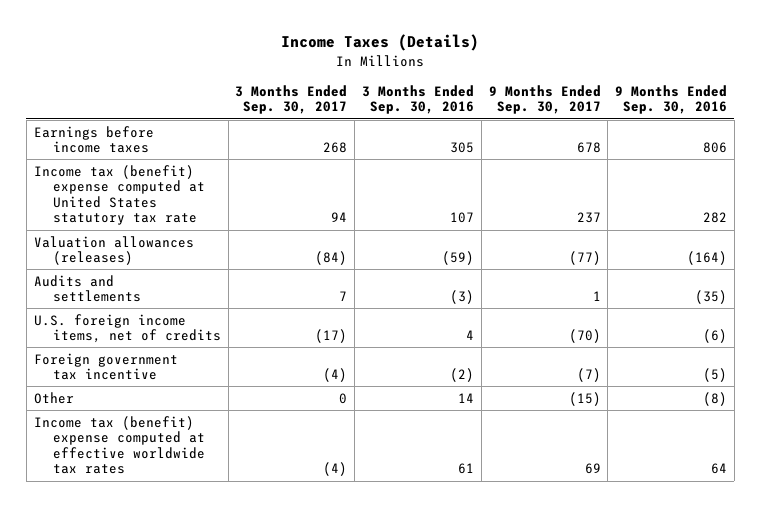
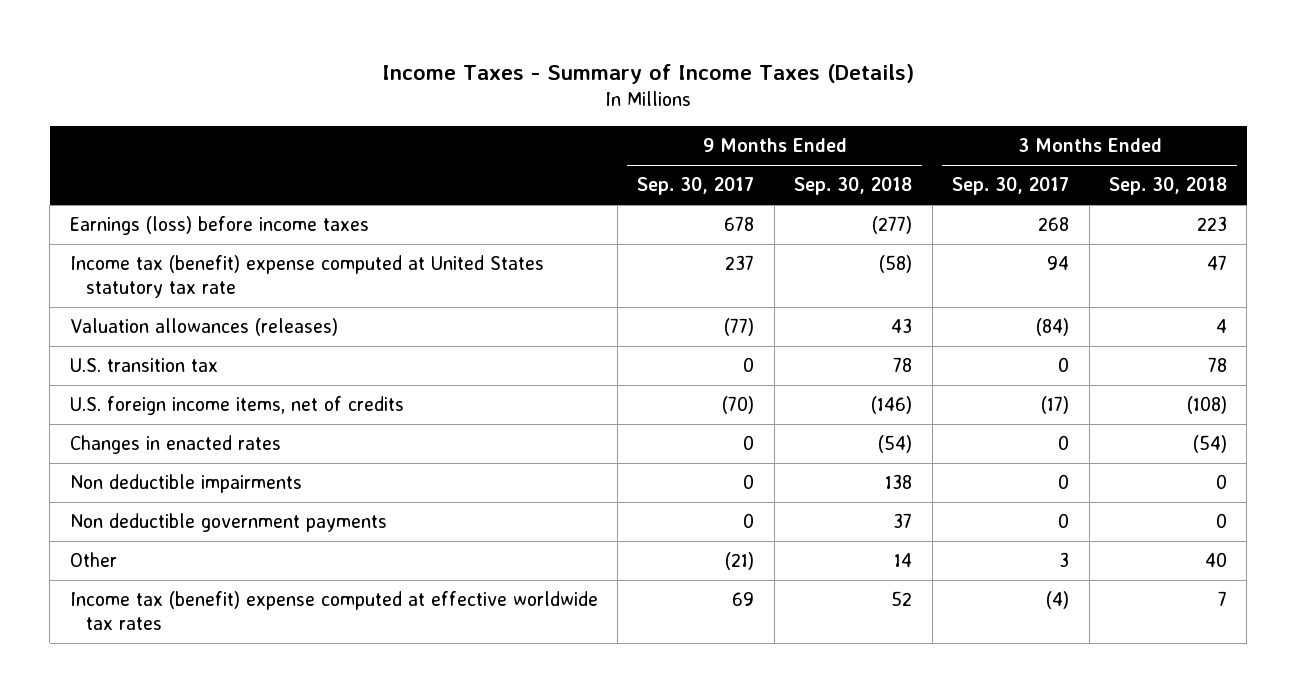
[281,34,480,52] Income Taxes (Details) -> [382,63,915,84] Income Taxes - Summary of Income Taxes (Details)
[362,84,475,115] 3 Months Ended Sep. 30, 2016 -> none
[615,84,728,115] 9 Months Ended Sep. 30, 2016 -> none
none -> [794,177,913,196] Sep. 30, 2018
none -> [1108,177,1227,196] Sep. 30, 2018
[33,125,154,154] Earnings before income taxes -> [69,216,369,236] Earnings (loss) before income taxes
[33,274,141,303] Audits and settlements -> none
none -> [69,358,218,373] U.S. transition tax
[33,352,178,381] Foreign government tax incentive -> none
none -> [69,435,281,455] Changes in enacted rates
none -> [69,474,302,494] Non deductible impairments
none -> [69,513,387,533] Non deductible government payments
[339,392,348,404] 0 -> [1059,552,1070,568] 3
[568,391,601,406] (15) -> [725,552,755,571] (21)

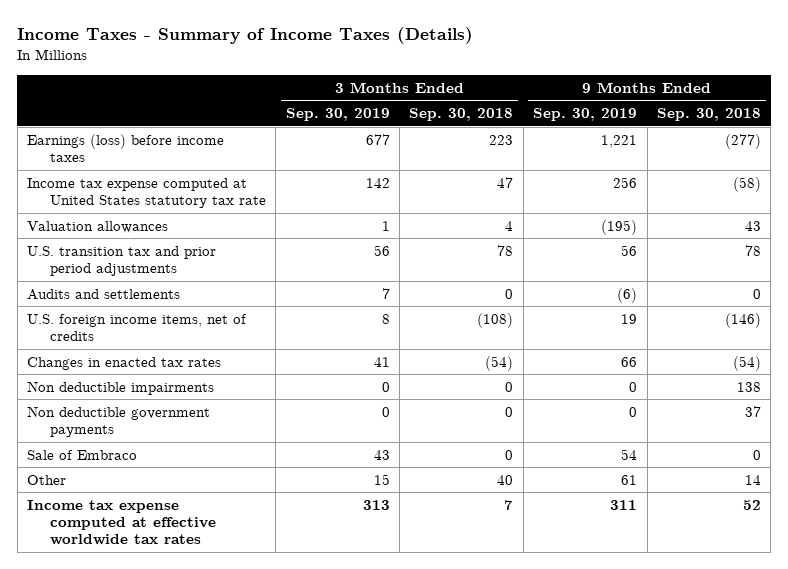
[637,177,755,196] Sep. 30, 2017 -> none
[952,177,1070,196] Sep. 30, 2017 -> none
none -> [285,108,390,122] Sep. 30, 2019
none -> [533,108,638,122] Sep. 30, 2019
[69,255,544,299] Income tax (benefit) expense computed at United States statutory tax rate -> [27,177,267,209] Income tax expense computed at United States statutory tax rate
[69,318,338,337] Valuation allowances (releases) -> [27,220,169,233] Valuation allowances
[69,358,218,373] U.S. transition tax -> [27,245,217,277] U.S. transition tax and prior period adjustments
none -> [27,288,181,300] Audits and settlements
[69,435,281,455] Changes in enacted rates -> [27,356,222,370] Changes in enacted tax rates
none -> [27,449,138,460] Sale of Embraco
[69,591,598,631] Income tax (benefit) expense computed at effective worldwide tax rates -> [27,499,217,546] Income tax expense computed at effective worldwide tax rates

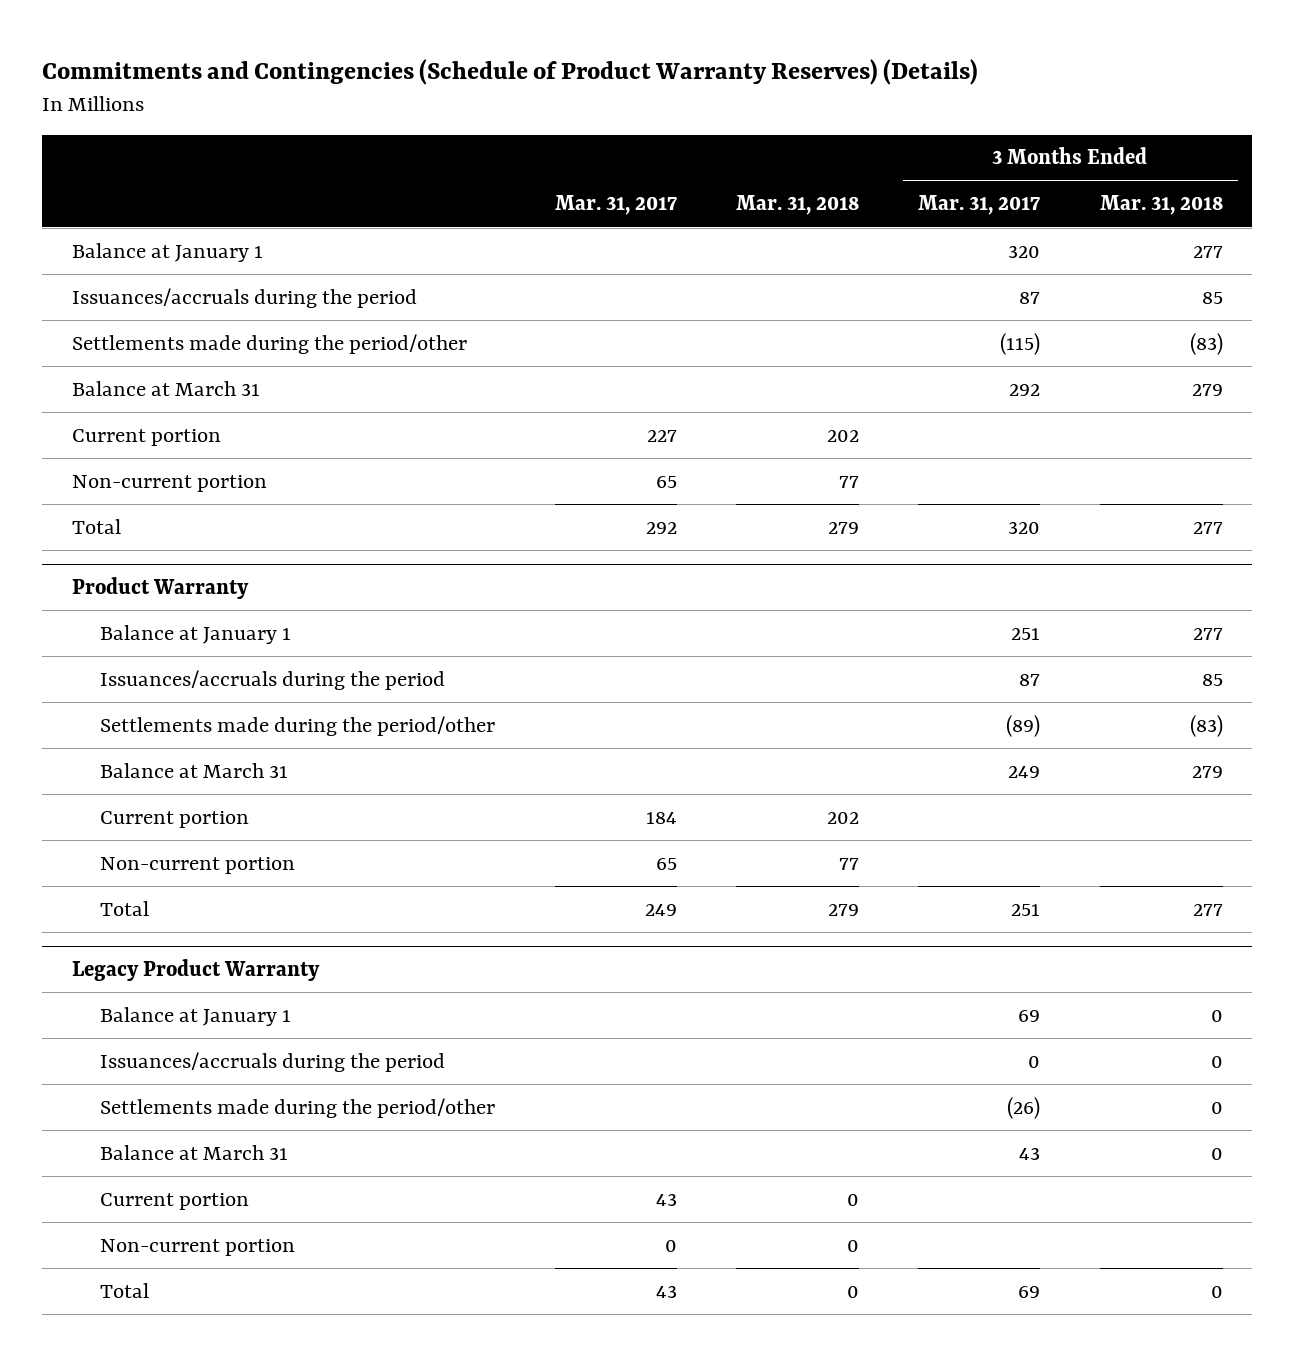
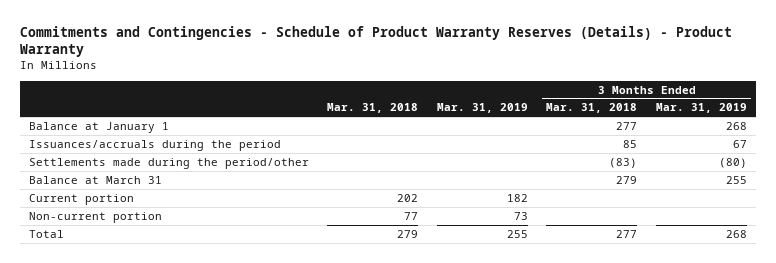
[42,58,979,85] Commitments and Contingencies (Schedule of Product Warranty Reserves) (Details) -> [19,26,732,58] Commitments and Contingencies - Schedule of Product Warranty Reserves (Details) - Product Warranty
[554,195,677,216] Mar. 31, 2017 -> none
[918,195,1041,216] Mar. 31, 2017 -> none
none -> [436,103,528,114] Mar. 31, 2019
none -> [655,103,747,114] Mar. 31, 2019
[71,577,249,600] Product Warranty -> none
[100,624,292,644] Balance at January 1 -> none
[100,669,446,690] Issuances/accruals during the period -> none
[100,715,496,736] Settlements made during the period/other -> none
[100,762,289,778] Balance at March 31 -> none
[100,810,250,828] Current portion -> none
[100,856,296,874] Non-current portion -> none
[100,900,150,916] Total -> none
[71,959,320,982] Legacy Product Warranty -> none
[100,1006,292,1026] Balance at January 1 -> none
[100,1051,446,1072] Issuances/accruals during the period -> none
[100,1097,496,1118] Settlements made during the period/other -> none
[100,1144,289,1160] Balance at March 31 -> none
[100,1192,250,1210] Current portion -> none
[100,1238,296,1256] Non-current portion -> none
[100,1282,150,1298] Total -> none

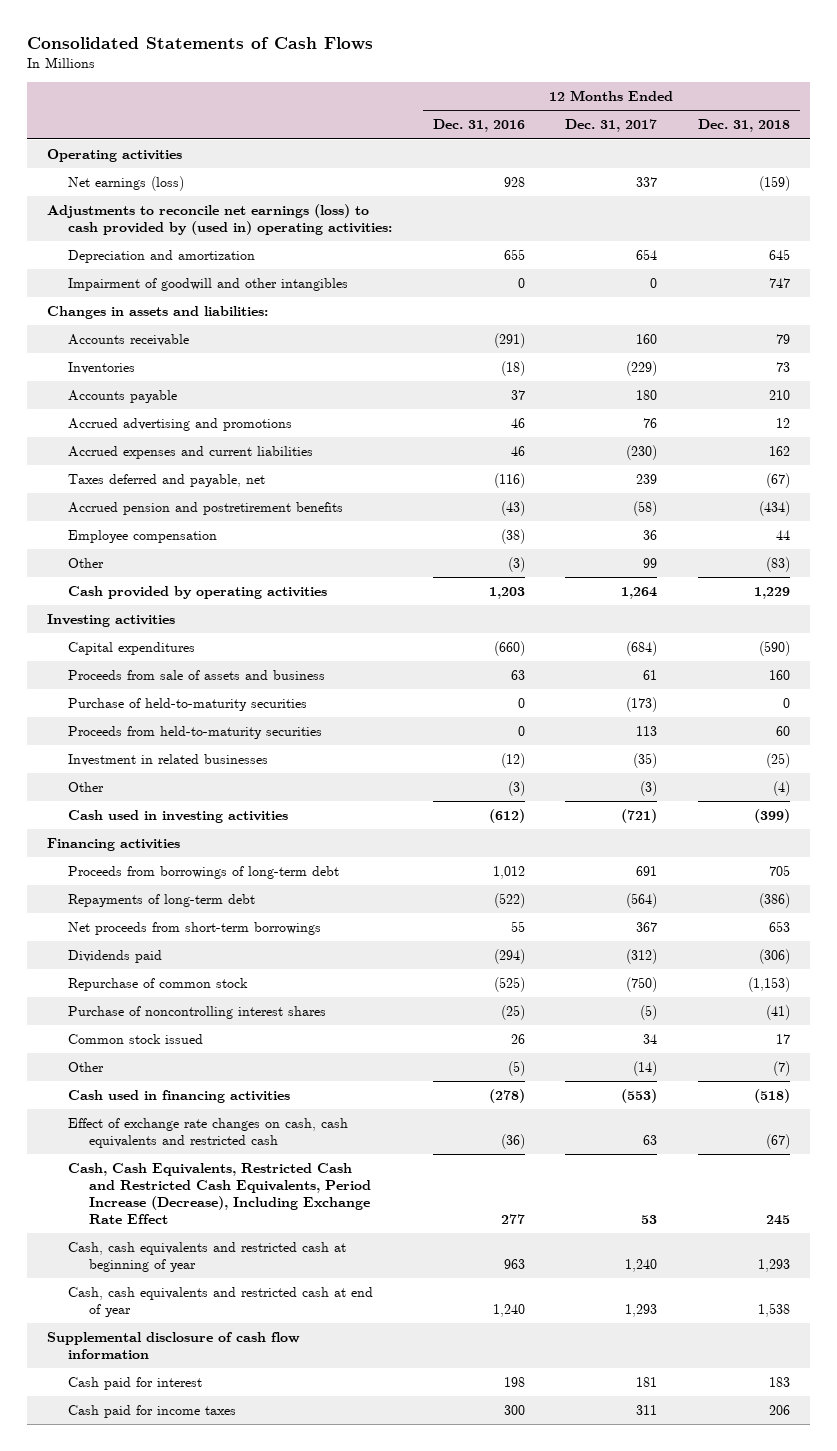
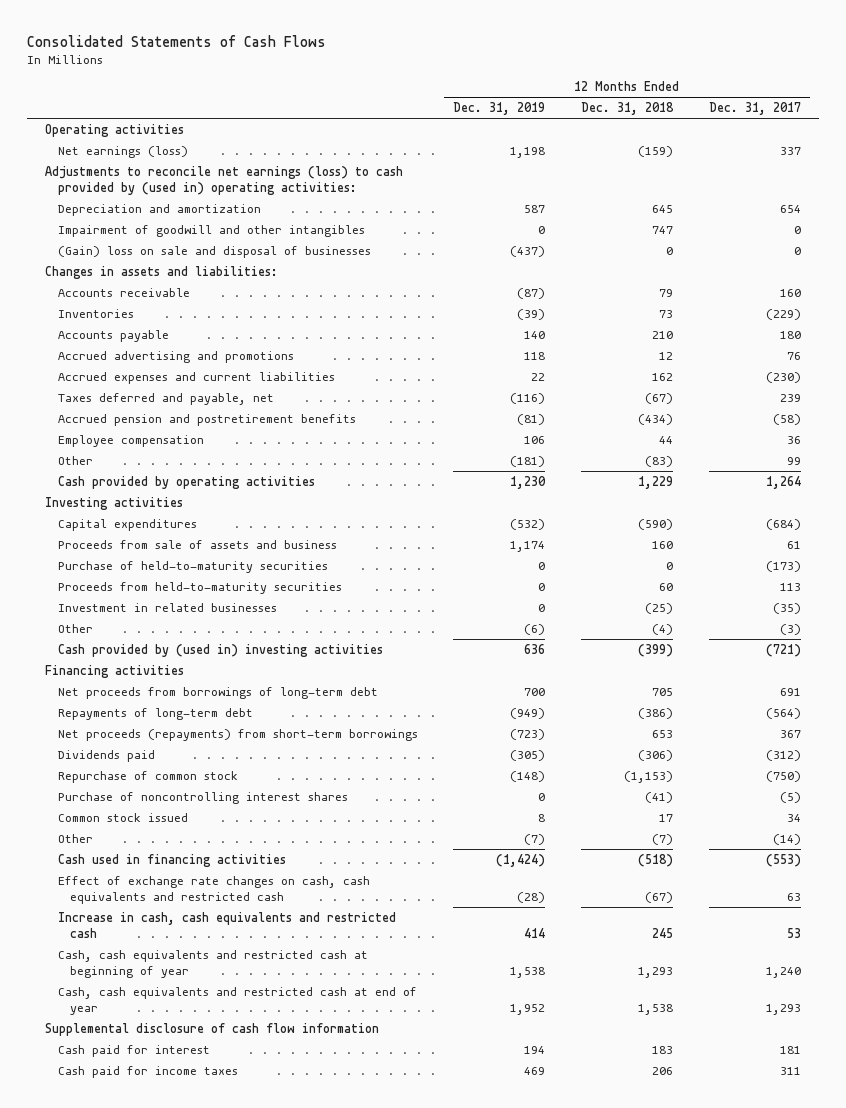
[432,119,525,133] Dec. 31, 2016 -> none
none -> [453,102,546,116] Dec. 31, 2019
none -> [57,245,371,258] (Gain) loss on sale and disposal of businesses
[68,809,289,823] Cash used in investing activities -> [57,643,383,657] Cash provided by (used in) investing activities
[68,865,340,879] Proceeds from borrowings of long-term debt -> [57,686,378,699] Net proceeds from borrowings of long-term debt
[68,921,322,935] Net proceeds from short-term borrowings -> [57,728,418,741] Net proceeds (repayments) from short-term borrowings
[68,1162,371,1224] Cash, Cash Equivalents, Restricted Cash and Restricted Cash Equivalents, Period Increase (Decrease), Including Exchange Rate Effect -> [57,911,396,938] Increase in cash, cash equivalents and restricted cash

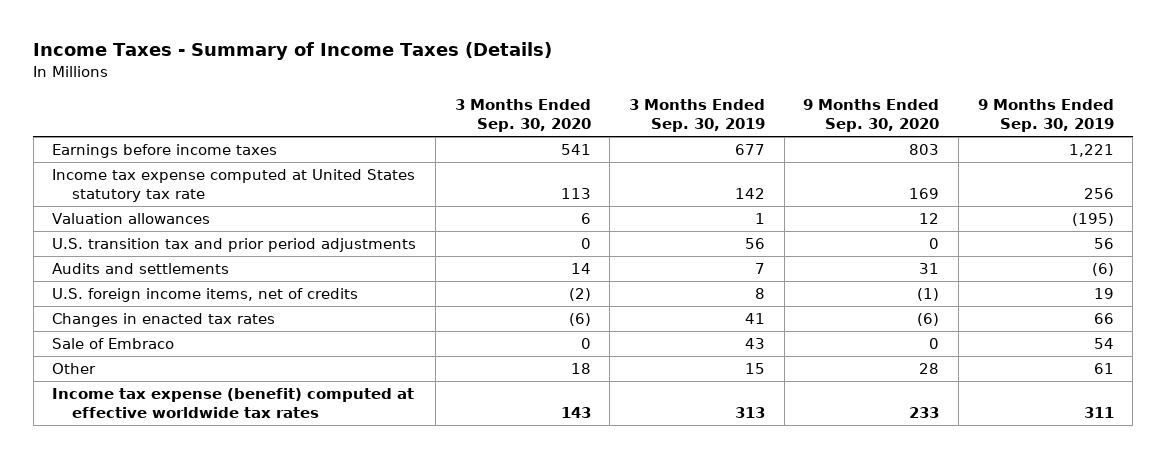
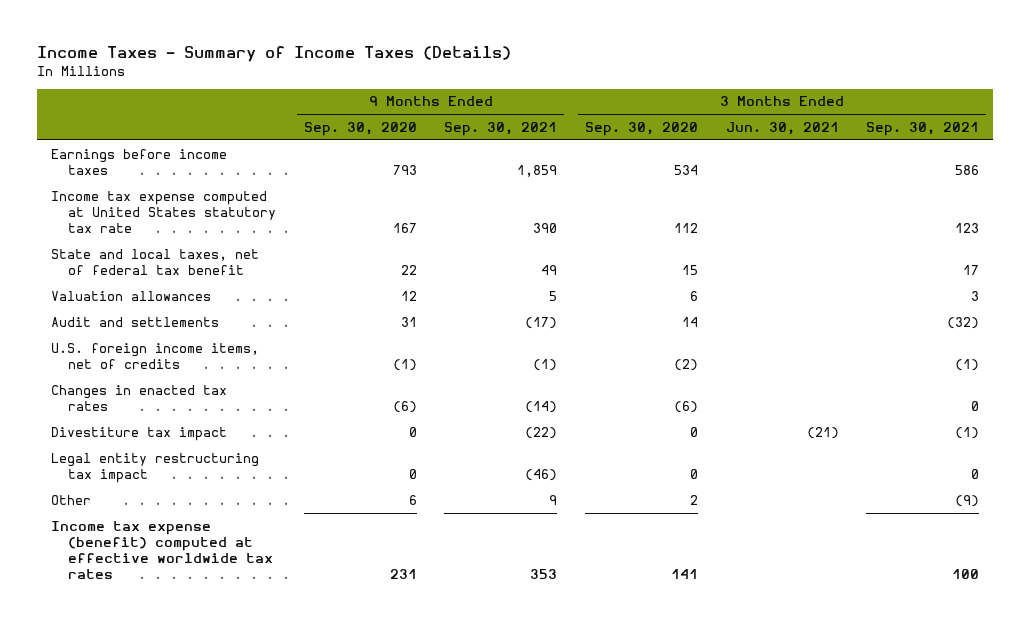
[628,98,765,132] 3 Months Ended Sep. 30, 2019 -> none
[977,98,1114,132] 9 Months Ended Sep. 30, 2019 -> none
none -> [444,121,558,136] Sep. 30, 2021
none -> [725,121,839,135] Jun. 30, 2021
none -> [866,121,980,136] Sep. 30, 2021
[560,144,591,156] 541 -> [674,164,699,175] 534
[909,144,940,156] 803 -> [392,164,417,175] 793
[560,188,591,200] 113 -> [674,223,699,234] 112
[909,188,940,200] 169 -> [392,223,417,234] 167
none -> [51,248,260,275] State and local taxes, net of federal tax benefit
[52,238,417,253] U.S. transition tax and prior period adjustments -> none
[52,263,230,275] Audits and settlements -> [51,316,220,327] Audit and settlements
[52,338,175,350] Sale of Embraco -> [51,426,228,441] Divestiture tax impact
none -> [51,452,260,483] Legal entity restructuring tax impact
[570,363,591,375] 18 -> [690,494,699,505] 2
[919,363,940,375] 28 -> [408,494,417,505] 6
[560,407,591,419] 143 -> [671,569,699,580] 141
[909,407,940,419] 233 -> [389,569,417,580] 231

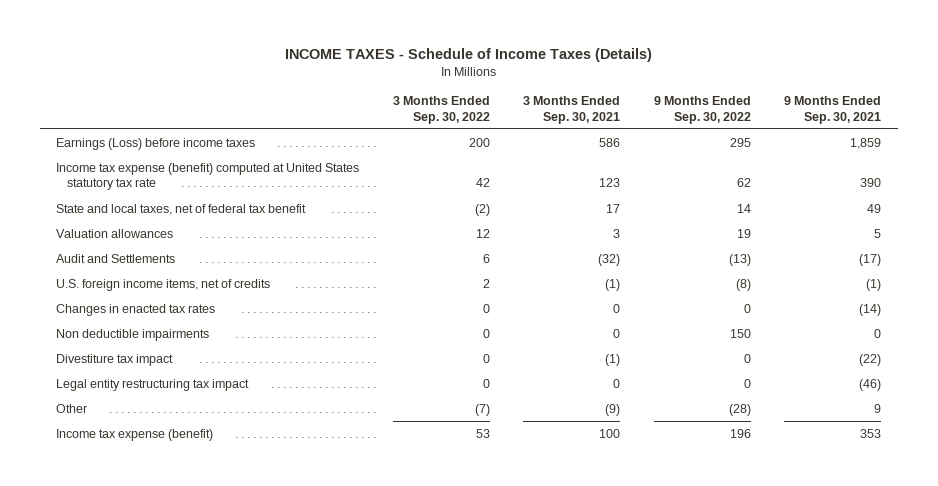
[37,45,512,62] Income Taxes - Summary of Income Taxes (Details) -> [284,48,652,63] INCOME TAXES - Schedule of Income Taxes (Details)
[303,121,417,136] Sep. 30, 2020 -> none
[585,121,699,136] Sep. 30, 2020 -> none
[725,121,839,135] Jun. 30, 2021 -> none
none -> [392,96,490,124] 3 Months Ended Sep. 30, 2022
none -> [653,96,751,124] 9 Months Ended Sep. 30, 2022
[51,148,228,175] Earnings before income taxes -> [56,137,256,150] Earnings (Loss) before income taxes
[51,190,277,234] Income tax expense computed at United States statutory tax rate -> [56,162,360,191] Income tax expense (benefit) computed at United States statutory tax rate
[51,316,220,327] Audit and settlements -> [56,253,176,263] Audit and Settlements
none -> [56,328,210,341] Non deductible impairments
[51,520,274,580] Income tax expense (benefit) computed at effective worldwide tax rates -> [56,428,214,441] Income tax expense (benefit)

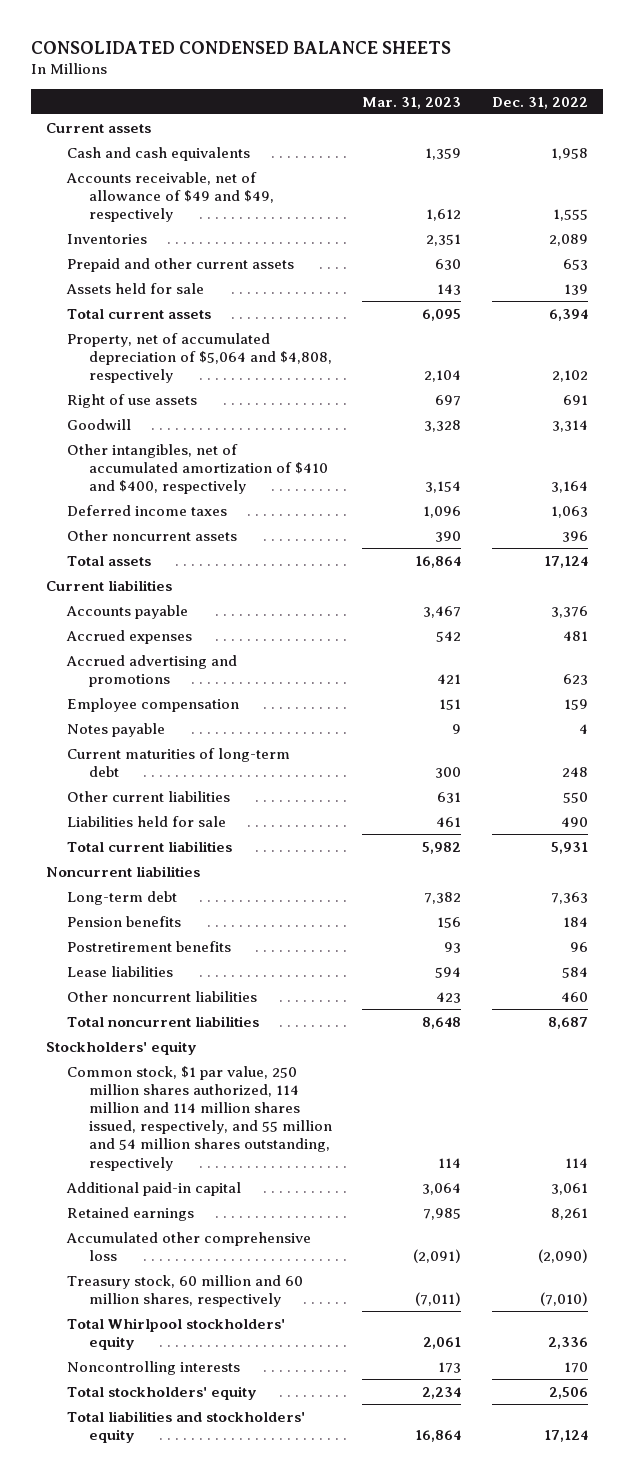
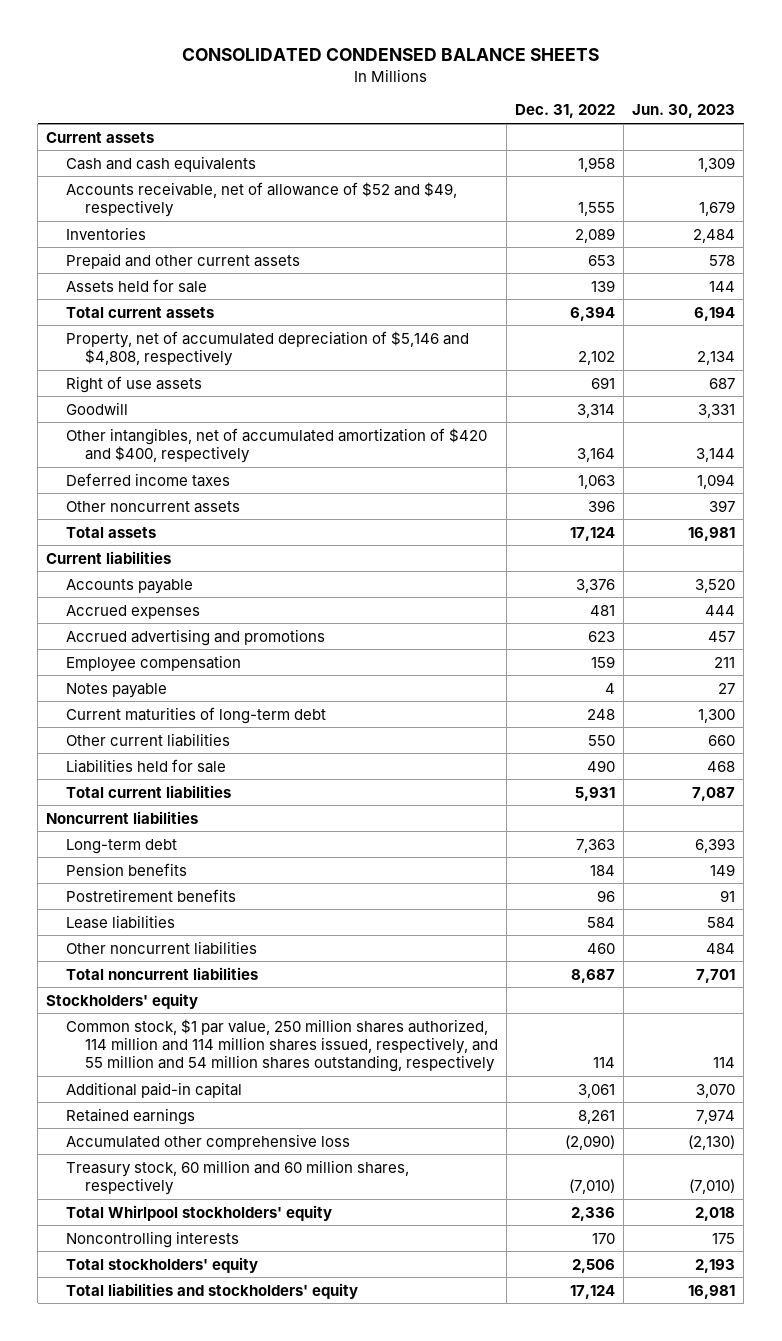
[362,96,462,109] Mar. 31, 2023 -> none
none -> [632,104,736,119] Jun. 30, 2023
[66,171,274,222] Accounts receivable, net of allowance of $49 and $49, respectively -> [65,181,457,217] Accounts receivable, net of allowance of $52 and $49, respectively
[67,332,332,383] Property, net of accumulated depreciation of $5,064 and $4,808, respectively -> [65,330,469,366] Property, net of accumulated depreciation of $5,146 and $4,808, respectively
[67,443,328,494] Other intangibles, net of accumulated amortization of $410 and $400, respectively -> [65,427,487,463] Other intangibles, net of accumulated amortization of $420 and $400, respectively

